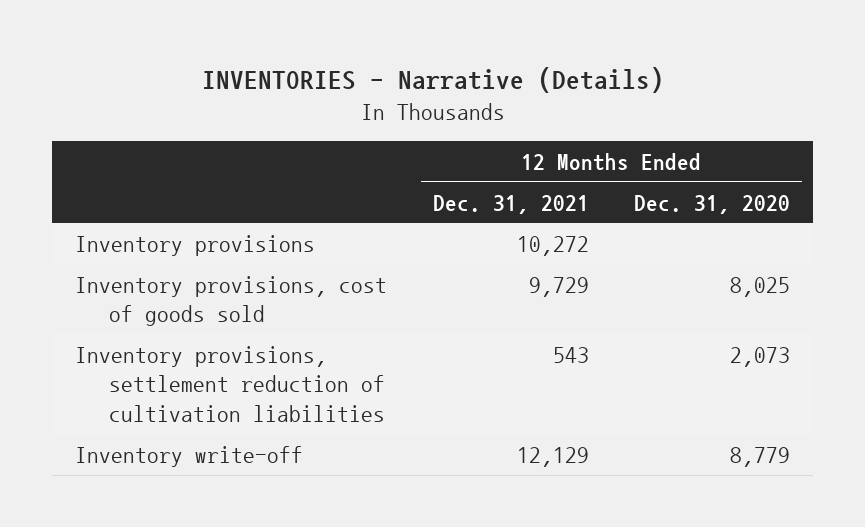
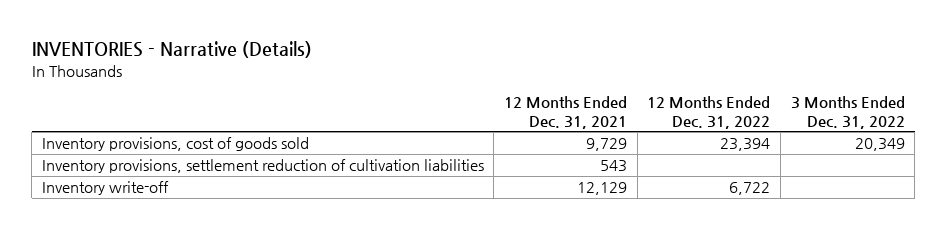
[634,194,791,214] Dec. 31, 2020 -> none
none -> [647,96,771,129] 12 Months Ended Dec. 31, 2022
none -> [790,96,905,129] 3 Months Ended Dec. 31, 2022
[74,234,315,256] Inventory provisions -> none

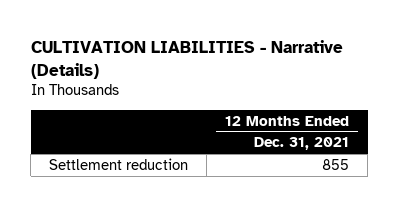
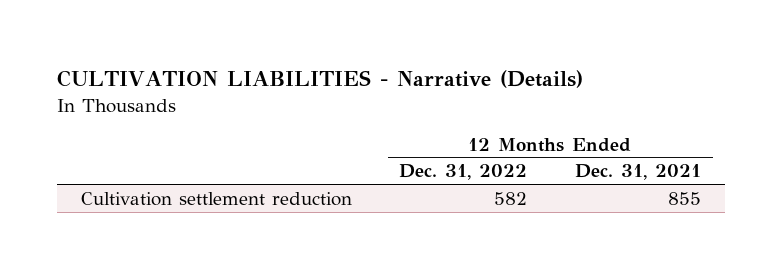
none -> [399,164,528,181] Dec. 31, 2022
[49,157,189,170] Settlement reduction -> [81,191,353,206] Cultivation settlement reduction

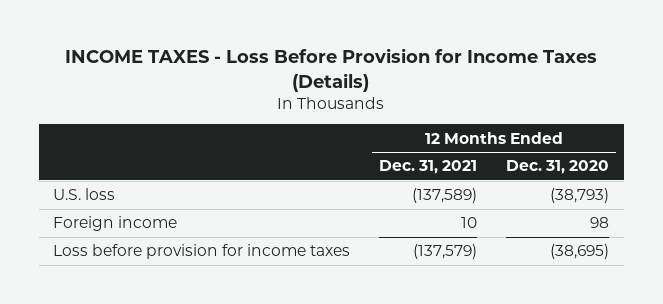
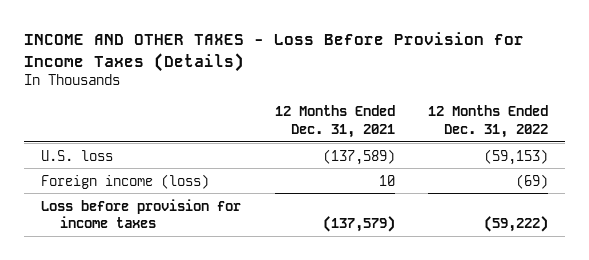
[65,48,598,92] INCOME TAXES - Loss Before Provision for Income Taxes (Details) -> [24,32,525,72] INCOME AND OTHER TAXES - Loss Before Provision for Income Taxes (Details)
[506,160,610,175] Dec. 31, 2020 -> none
none -> [428,105,549,138] 12 Months Ended Dec. 31, 2022
[53,216,178,232] Foreign income -> [40,173,209,189] Foreign income (loss)

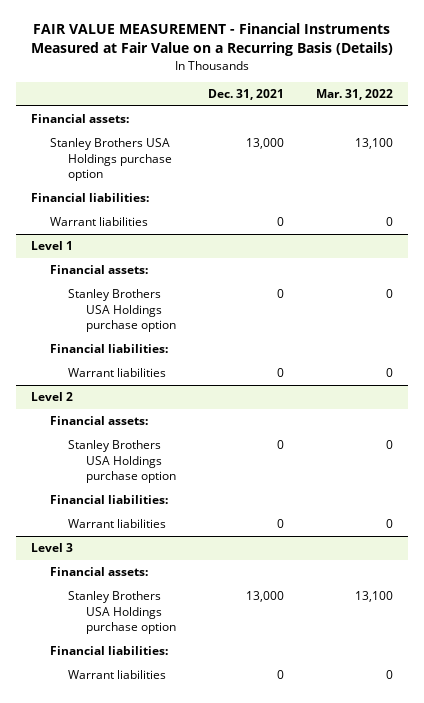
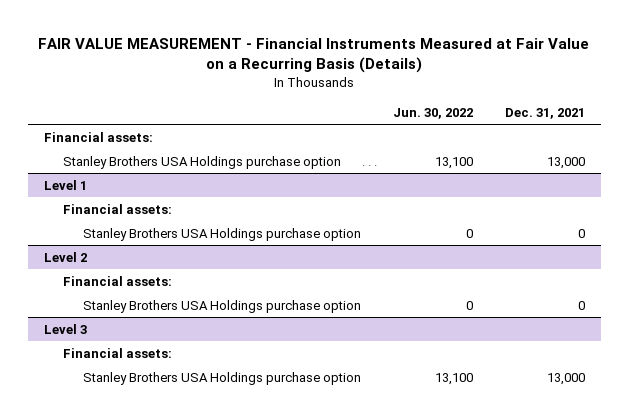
[315,89,393,101] Mar. 31, 2022 -> none
none -> [392,107,473,119] Jun. 30, 2022
[31,193,150,203] Financial liabilities: -> none
[49,217,148,227] Warrant liabilities -> none
[49,344,168,354] Financial liabilities: -> none
[68,368,167,378] Warrant liabilities -> none
[49,495,168,505] Financial liabilities: -> none
[68,519,167,529] Warrant liabilities -> none
[49,646,168,656] Financial liabilities: -> none
[68,670,167,680] Warrant liabilities -> none

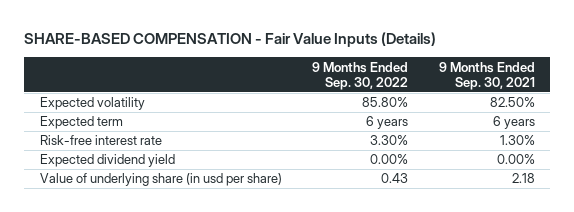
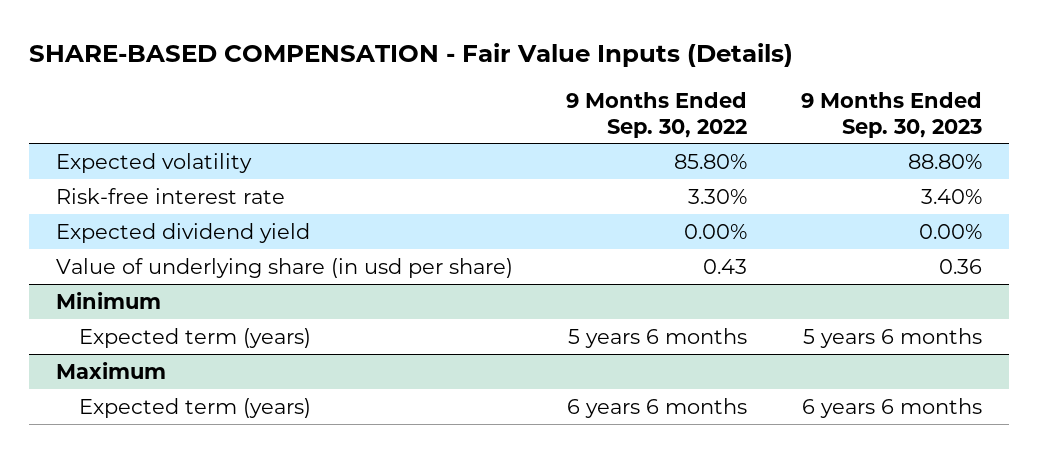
[438,61,535,90] 9 Months Ended Sep. 30, 2021 -> none
none -> [801,91,983,138] 9 Months Ended Sep. 30, 2023
[39,116,123,130] Expected term -> none
none -> [55,291,161,309] Minimum
none -> [79,327,312,348] Expected term (years)
none -> [55,361,166,379] Maximum
none -> [79,397,312,418] Expected term (years)

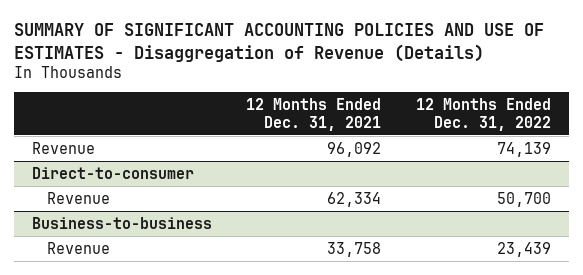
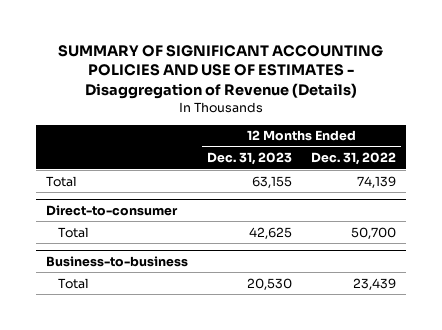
[246,98,382,131] 12 Months Ended Dec. 31, 2021 -> none
none -> [206,152,292,166] Dec. 31, 2023
[31,141,95,154] Revenue -> [45,175,77,187] Total
[46,191,110,204] Revenue -> [58,226,90,238] Total
[46,241,110,254] Revenue -> [58,277,90,289] Total

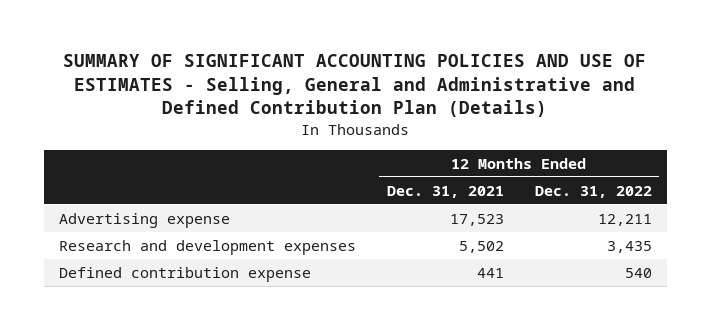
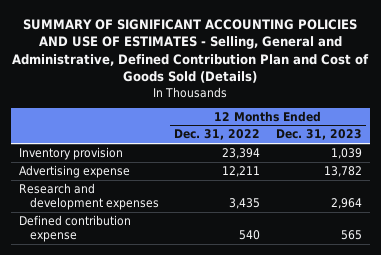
[63,54,647,118] SUMMARY OF SIGNIFICANT ACCOUNTING POLICIES AND USE OF ESTIMATES - Selling, General and Administrative and Defined Contribution Plan (Details) -> [12,18,370,84] SUMMARY OF SIGNIFICANT ACCOUNTING POLICIES AND USE OF ESTIMATES - Selling, General and Administrative, Defined Contribution Plan and Cost of Goods Sold (Details)
[386,185,504,198] Dec. 31, 2021 -> none
none -> [275,129,362,141] Dec. 31, 2023
none -> [18,146,123,160] Inventory provision

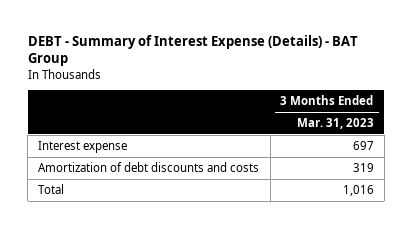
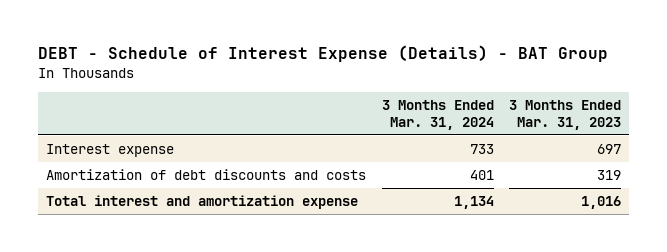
[27,34,358,67] DEBT - Summary of Interest Expense (Details) - BAT Group -> [38,45,609,63] DEBT - Schedule of Interest Expense (Details) - BAT Group
none -> [381,99,494,130] 3 Months Ended Mar. 31, 2024
[38,183,65,194] Total -> [45,195,358,210] Total interest and amortization expense

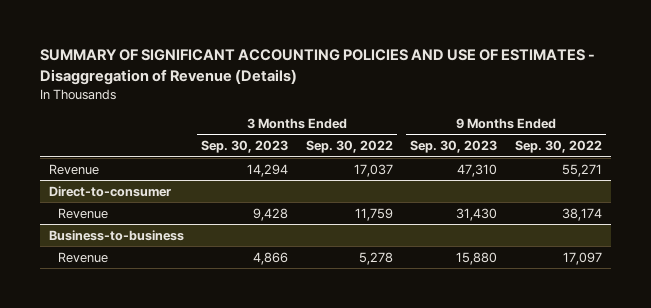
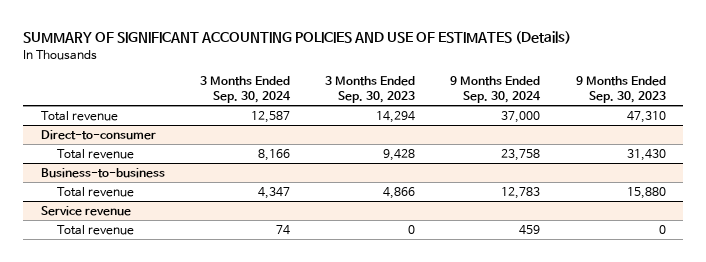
[39,49,595,85] SUMMARY OF SIGNIFICANT ACCOUNTING POLICIES AND USE OF ESTIMATES - Disaggregation of Revenue (Details) -> [23,31,572,45] SUMMARY OF SIGNIFICANT ACCOUNTING POLICIES AND USE OF ESTIMATES (Details)
[305,140,393,154] Sep. 30, 2022 -> none
[515,140,603,154] Sep. 30, 2022 -> none
none -> [199,75,291,103] 3 Months Ended Sep. 30, 2024
none -> [450,75,542,103] 9 Months Ended Sep. 30, 2024
[48,163,99,175] Revenue -> [40,111,118,122] Total revenue
[58,207,109,219] Revenue -> [57,149,135,160] Total revenue
[58,251,109,263] Revenue -> [57,187,135,198] Total revenue
none -> [40,206,131,217] Service revenue
none -> [57,225,135,236] Total revenue

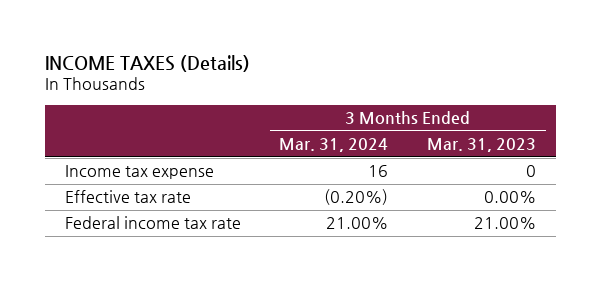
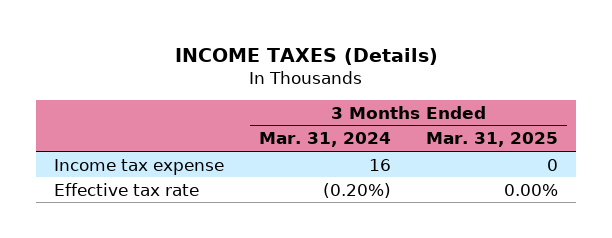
[427,138,537,153] Mar. 31, 2023 -> none
none -> [426,132,559,148] Mar. 31, 2025
[64,216,241,230] Federal income tax rate -> none

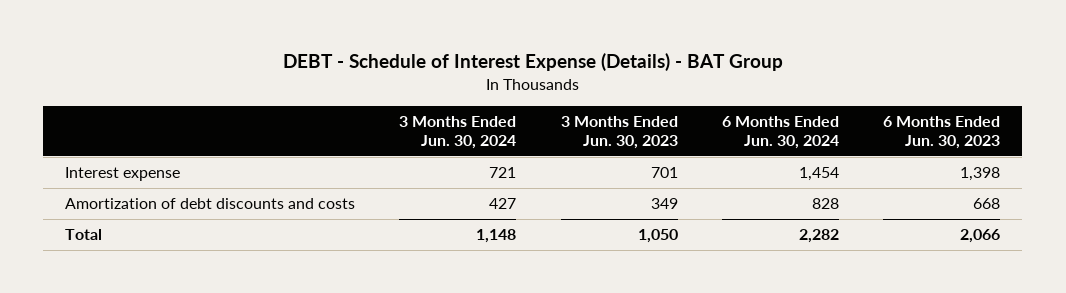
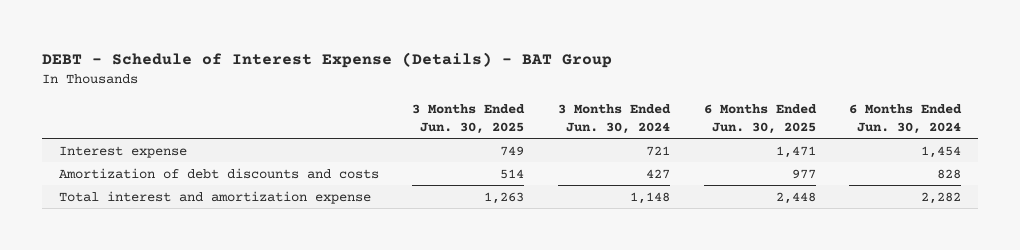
[560,115,678,150] 3 Months Ended Jun. 30, 2023 -> none
[883,115,1001,150] 6 Months Ended Jun. 30, 2023 -> none
none -> [412,103,526,135] 3 Months Ended Jun. 30, 2025
none -> [703,103,817,135] 6 Months Ended Jun. 30, 2025
[65,229,103,241] Total -> [58,190,371,204] Total interest and amortization expense

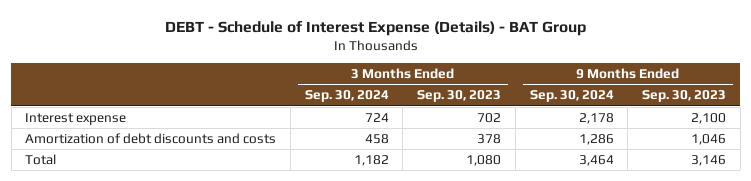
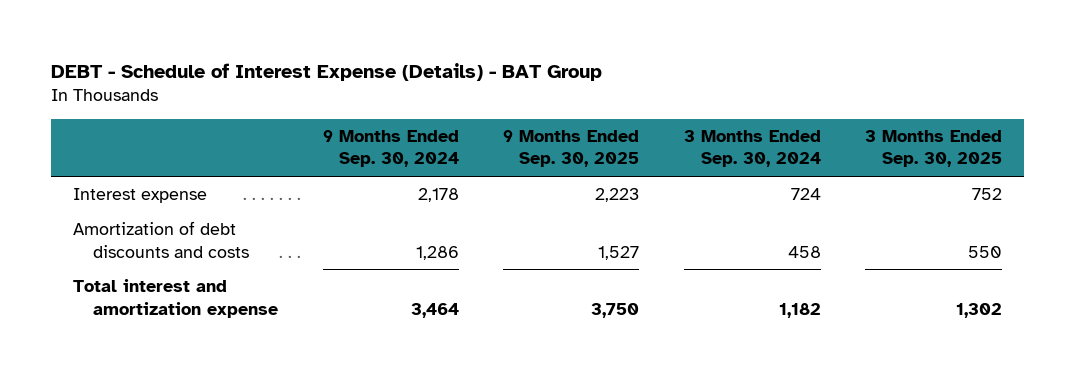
[417,90,502,103] Sep. 30, 2023 -> none
[642,90,727,103] Sep. 30, 2023 -> none
none -> [503,130,640,168] 9 Months Ended Sep. 30, 2025
none -> [864,130,1002,168] 3 Months Ended Sep. 30, 2025
[25,153,57,165] Total -> [73,279,279,318] Total interest and amortization expense

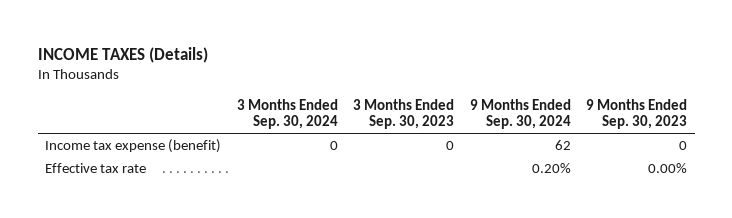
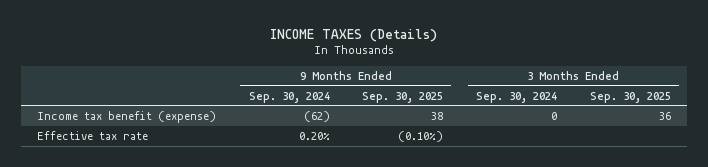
[353,98,455,130] 3 Months Ended Sep. 30, 2023 -> none
[585,98,687,130] 9 Months Ended Sep. 30, 2023 -> none
none -> [362,91,444,103] Sep. 30, 2025
none -> [589,91,671,103] Sep. 30, 2025
[45,138,222,153] Income tax expense (benefit) -> [36,110,216,123] Income tax benefit (expense)
[554,139,571,150] 62 -> [303,110,330,122] (62)

